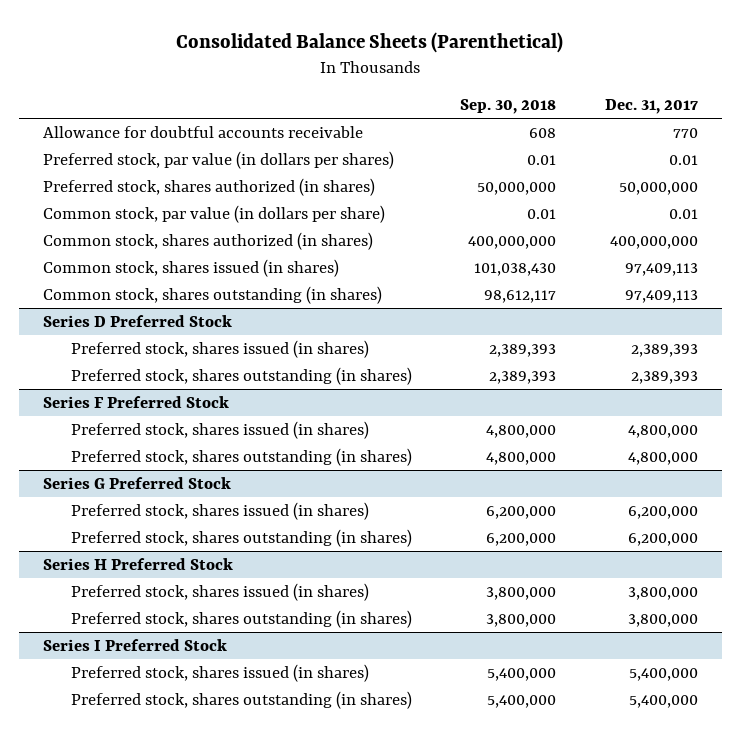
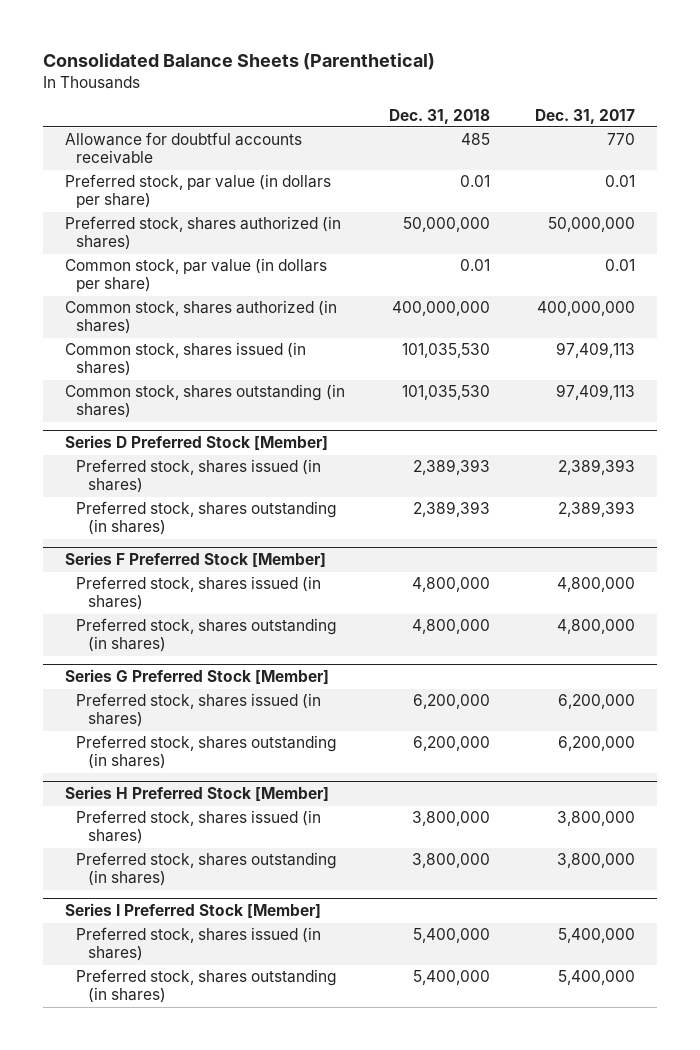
[460,99,557,115] Sep. 30, 2018 -> none
none -> [389,108,491,124] Dec. 31, 2018
[42,150,394,169] Preferred stock, par value (in dollars per shares) -> [64,174,331,209] Preferred stock, par value (in dollars per share)
[42,314,232,327] Series D Preferred Stock -> [64,435,328,451] Series D Preferred Stock [Member]
[42,395,229,408] Series F Preferred Stock -> [64,552,326,568] Series F Preferred Stock [Member]
[42,476,231,489] Series G Preferred Stock -> [64,669,329,685] Series G Preferred Stock [Member]
[42,557,233,570] Series H Preferred Stock -> [64,786,329,802] Series H Preferred Stock [Member]
[42,638,227,651] Series I Preferred Stock -> [64,903,321,919] Series I Preferred Stock [Member]

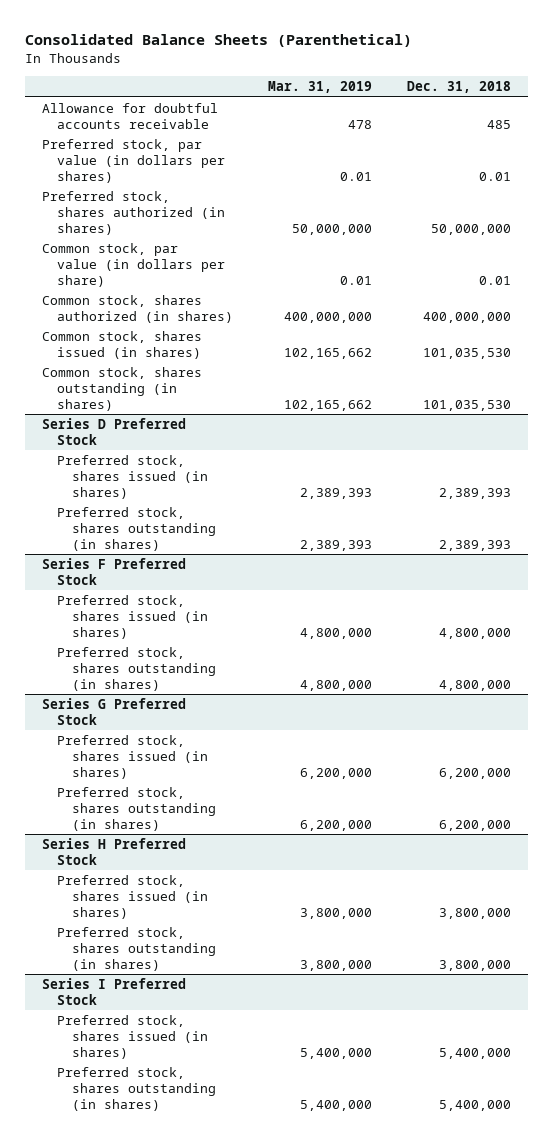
[535,108,636,124] Dec. 31, 2017 -> none
none -> [267,81,372,94] Mar. 31, 2019
[64,174,331,209] Preferred stock, par value (in dollars per share) -> [42,138,226,183] Preferred stock, par value (in dollars per shares)
[64,435,328,451] Series D Preferred Stock [Member] -> [42,417,187,445] Series D Preferred Stock
[64,552,326,568] Series F Preferred Stock [Member] -> [42,557,187,585] Series F Preferred Stock
[64,669,329,685] Series G Preferred Stock [Member] -> [42,697,187,725] Series G Preferred Stock
[64,786,329,802] Series H Preferred Stock [Member] -> [42,837,187,865] Series H Preferred Stock
[64,903,321,919] Series I Preferred Stock [Member] -> [42,977,187,1005] Series I Preferred Stock

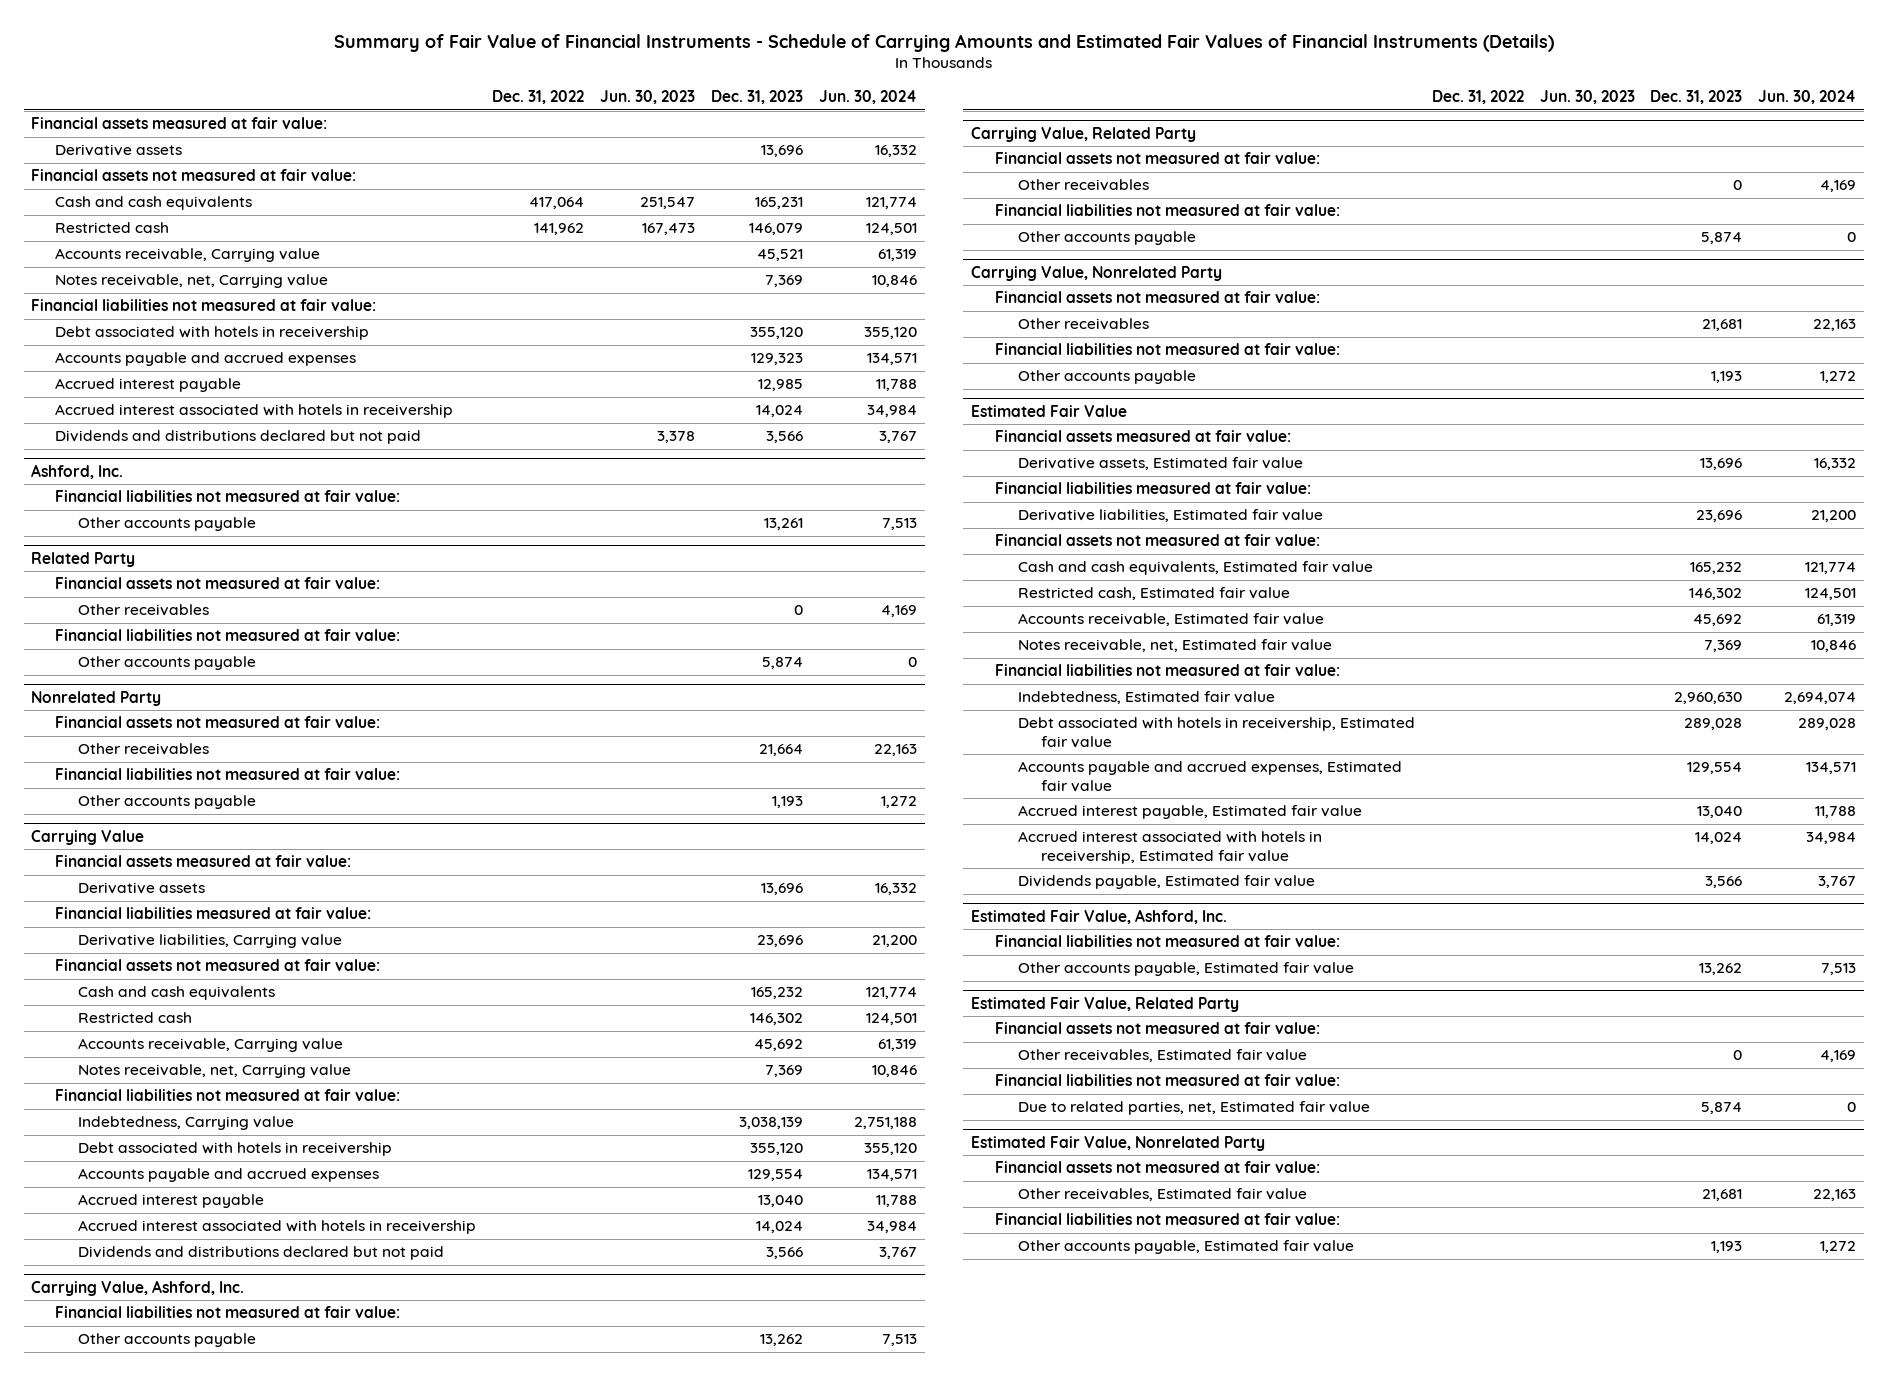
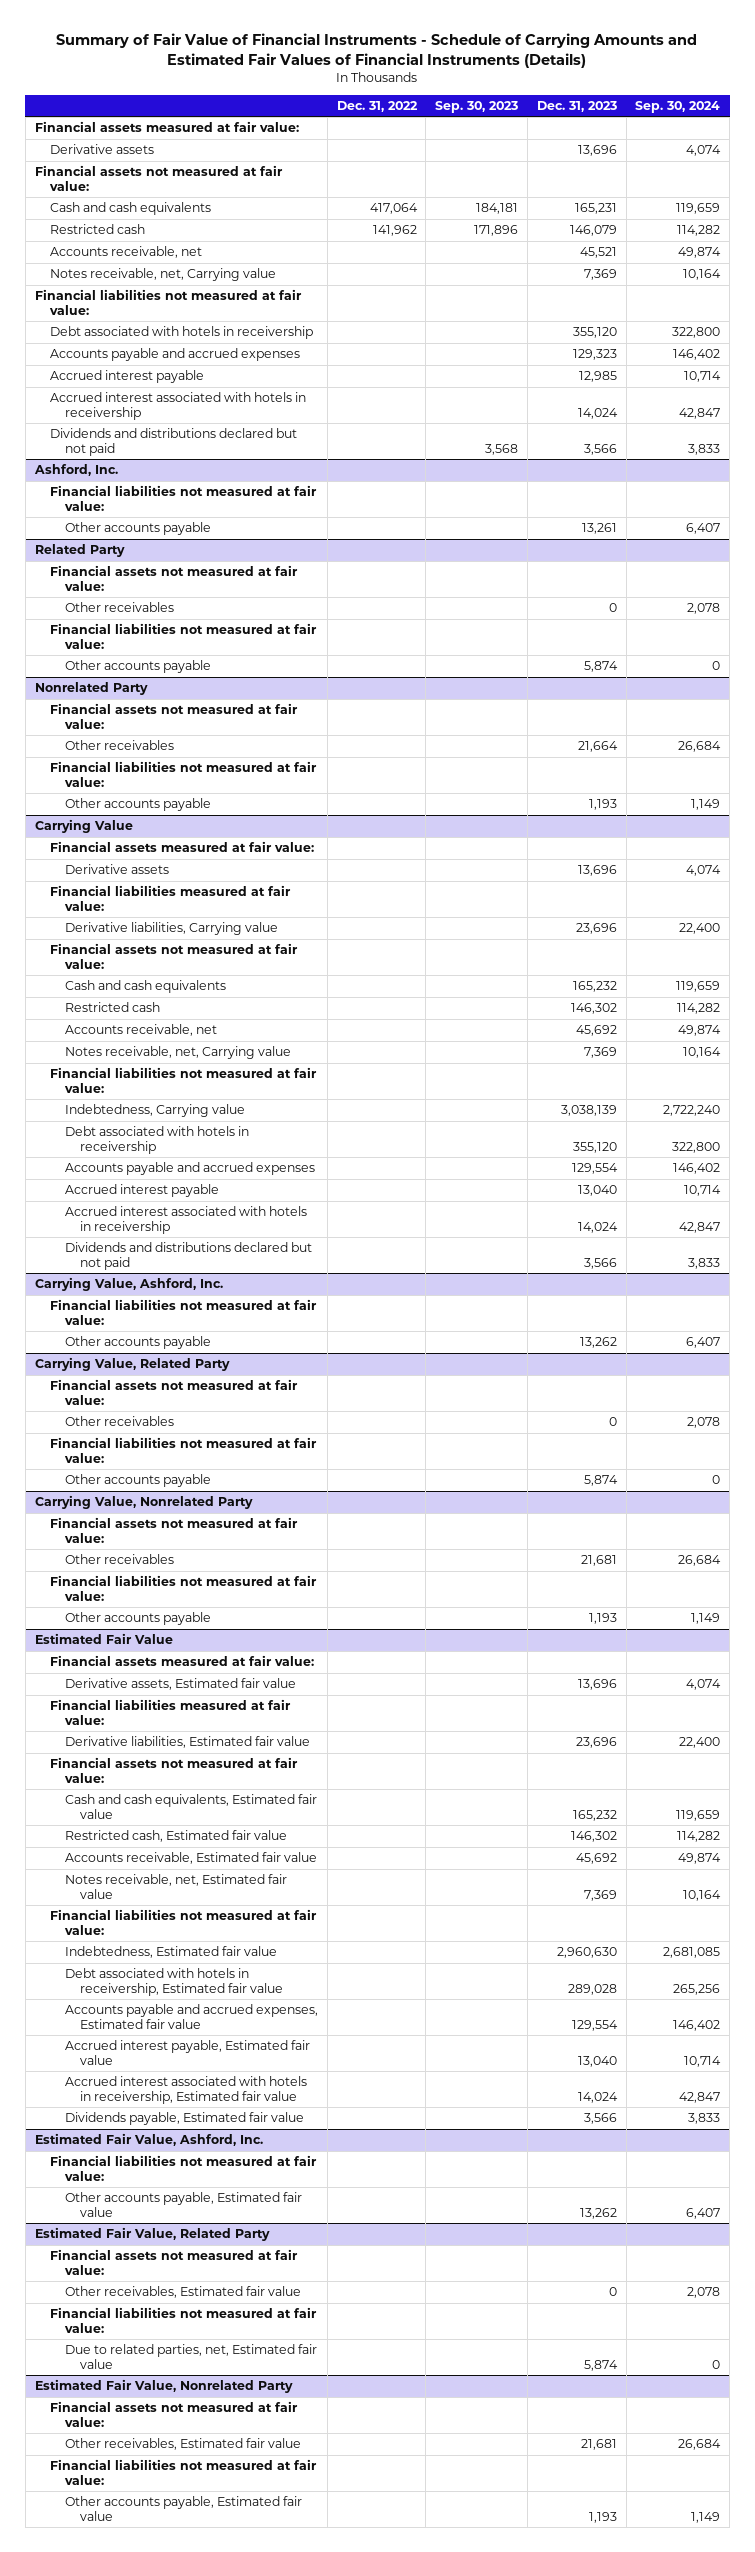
[599,90,695,105] Jun. 30, 2023 -> none
[818,90,917,105] Jun. 30, 2024 -> none
none -> [435,100,519,113] Sep. 30, 2023
none -> [635,100,721,113] Sep. 30, 2024
[54,248,320,263] Accounts receivable, Carrying value -> [49,246,202,259] Accounts receivable, net
[78,1038,344,1053] Accounts receivable, Carrying value -> [65,1024,218,1037] Accounts receivable, net

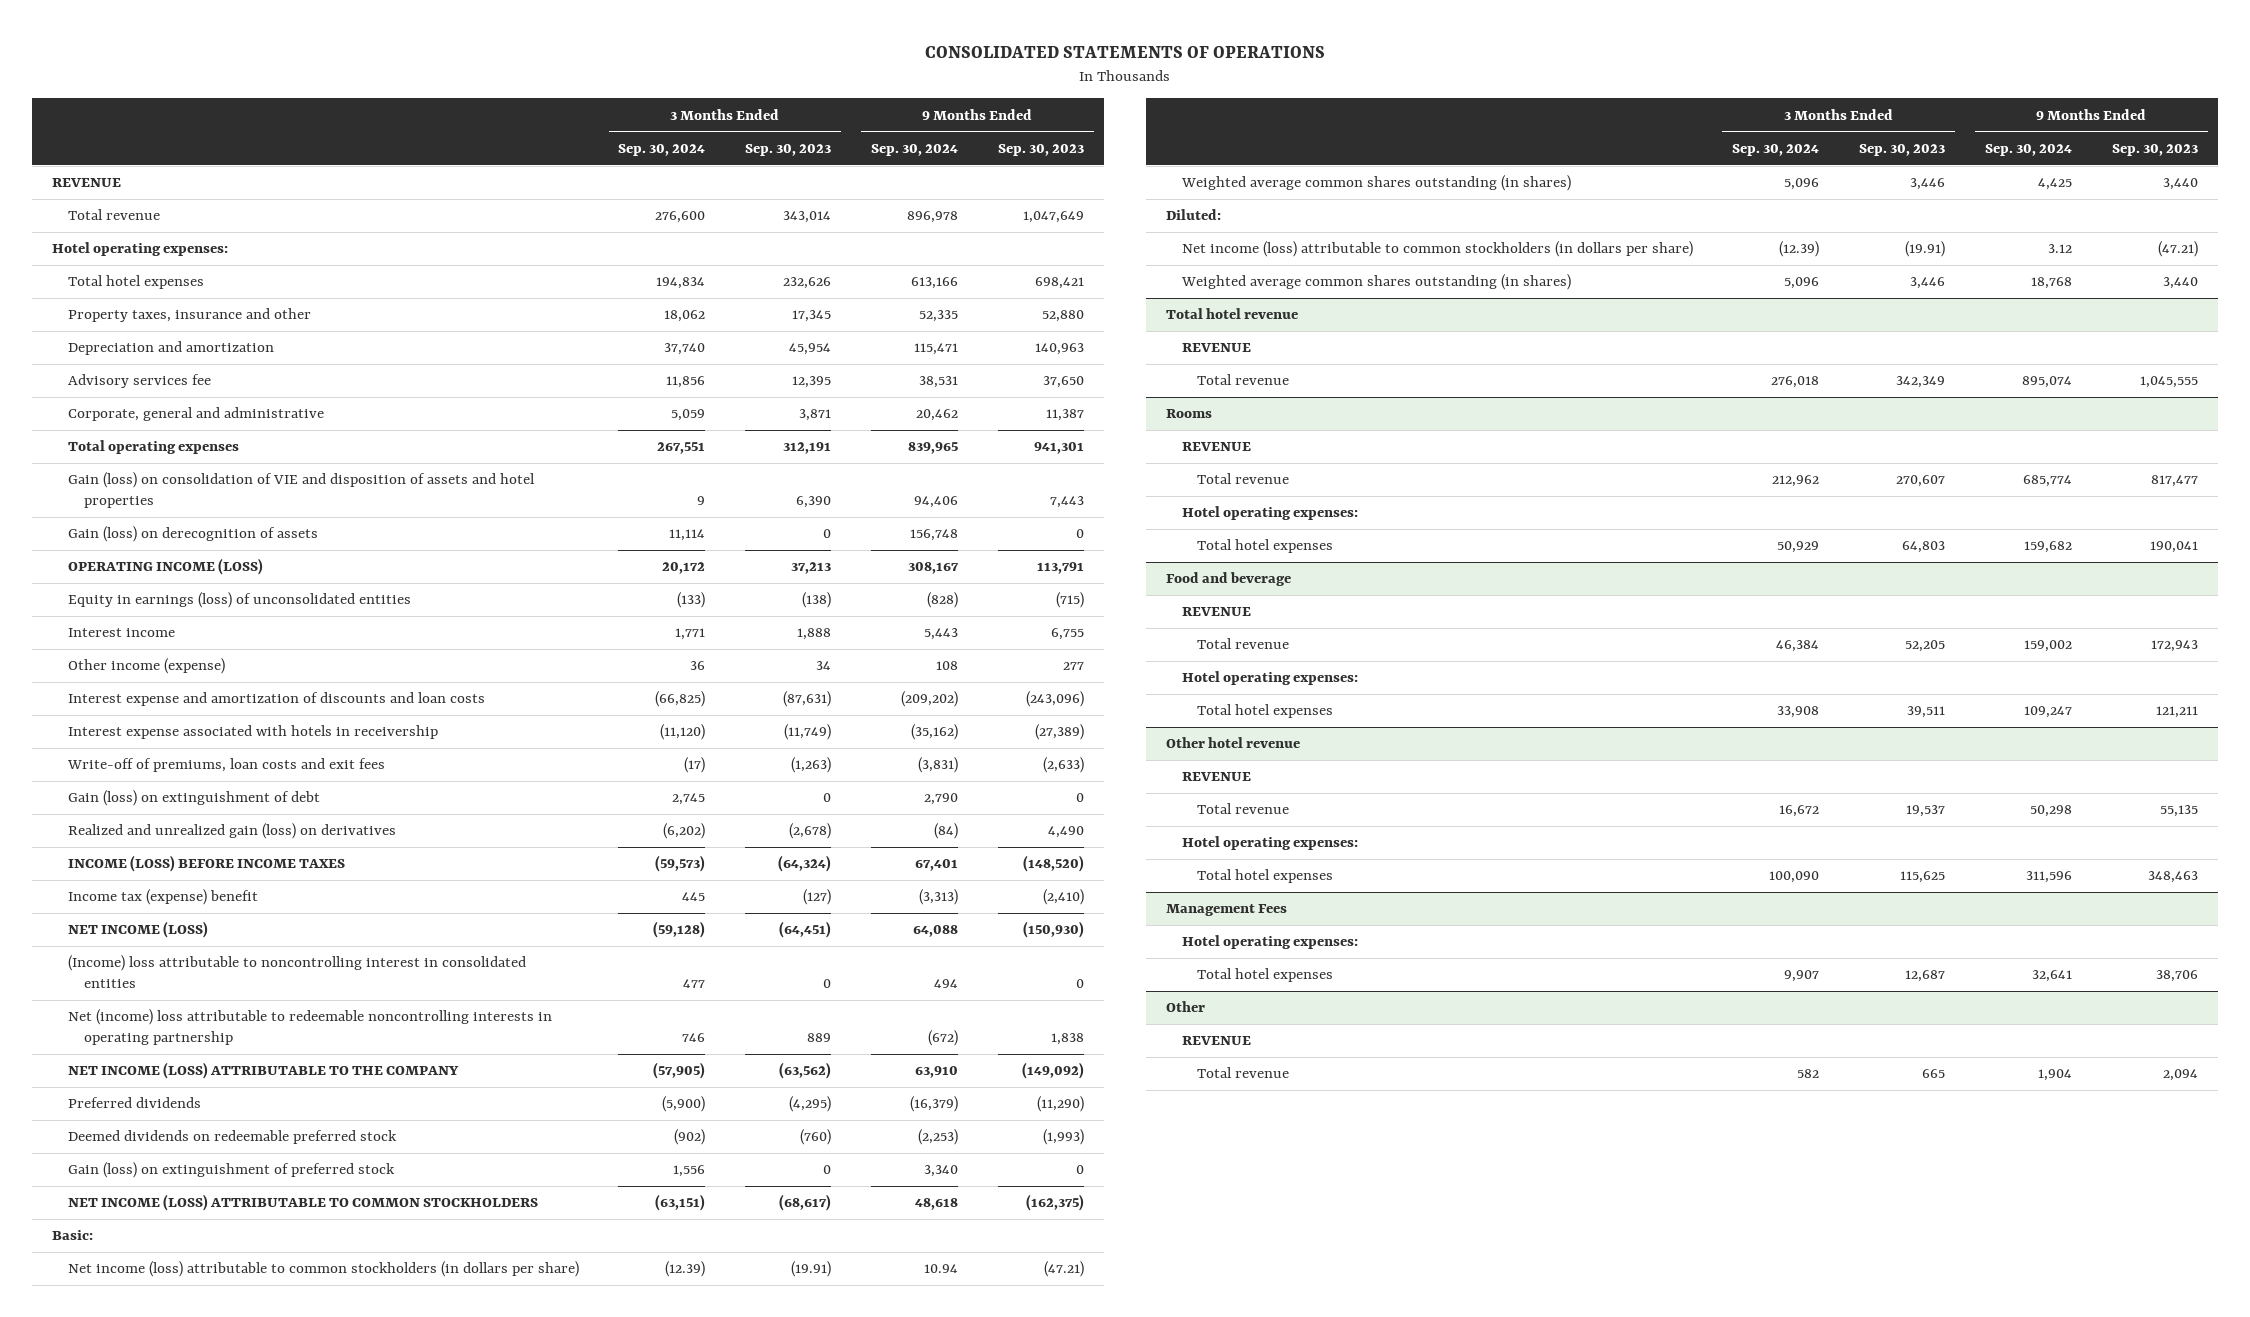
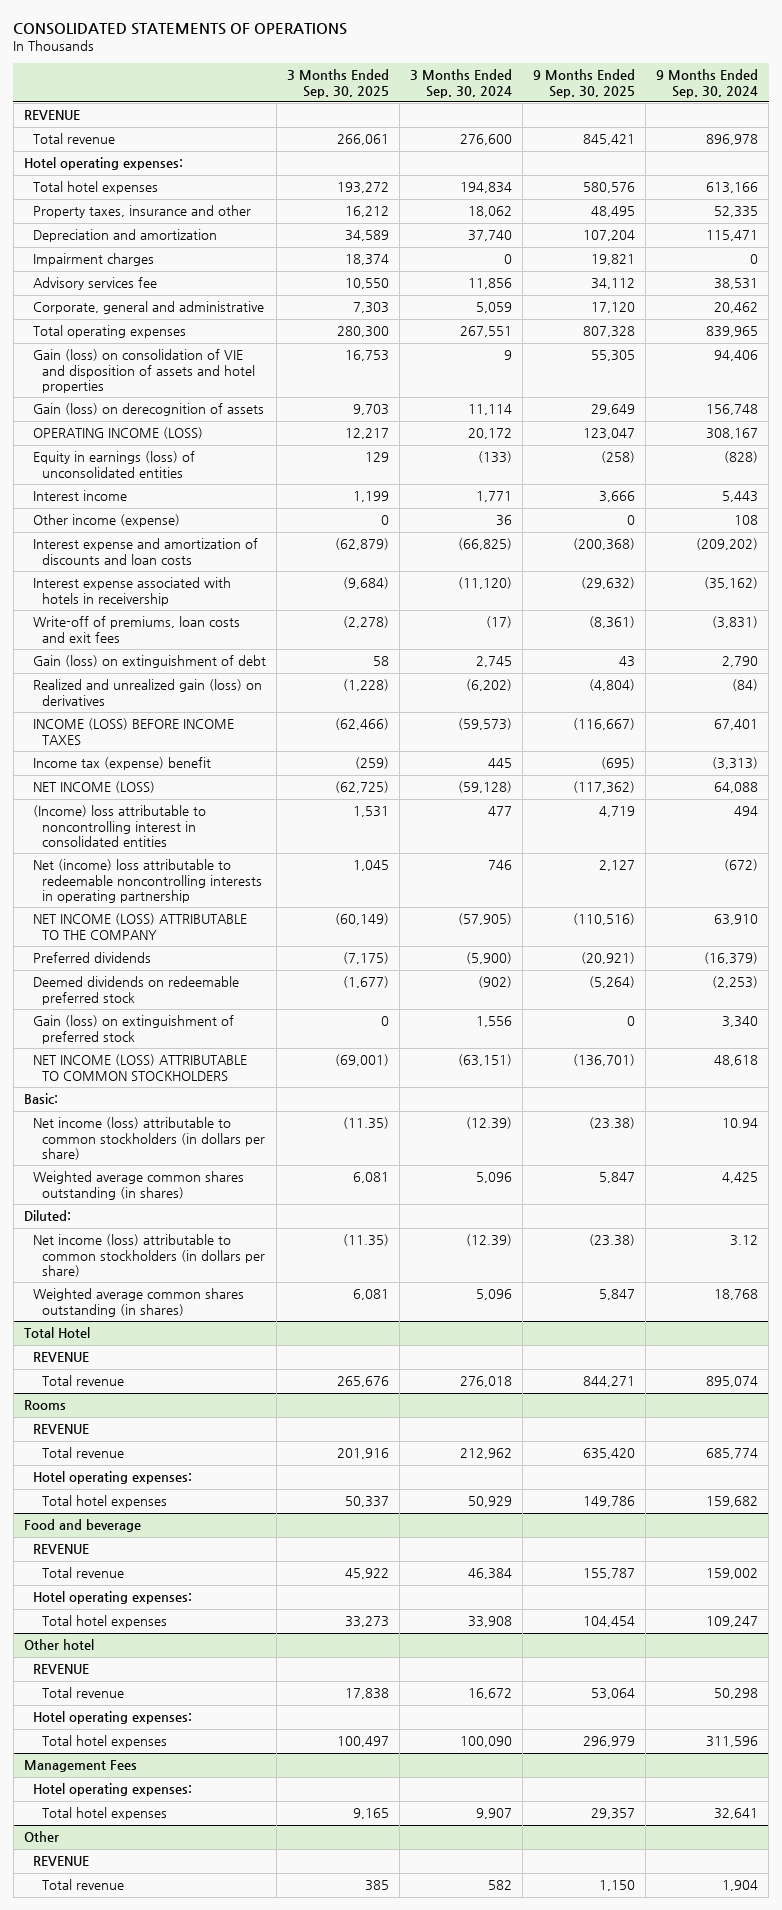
[745,143,832,156] Sep. 30, 2023 -> none
[997,143,1084,156] Sep. 30, 2023 -> none
none -> [286,69,389,98] 3 Months Ended Sep. 30, 2025
none -> [533,69,636,98] 9 Months Ended Sep. 30, 2025
none -> [32,253,154,267] Impairment charges
[1165,308,1298,320] Total hotel revenue -> [23,1327,90,1339] Total Hotel
[1165,737,1300,749] Other hotel revenue -> [23,1639,94,1651] Other hotel

